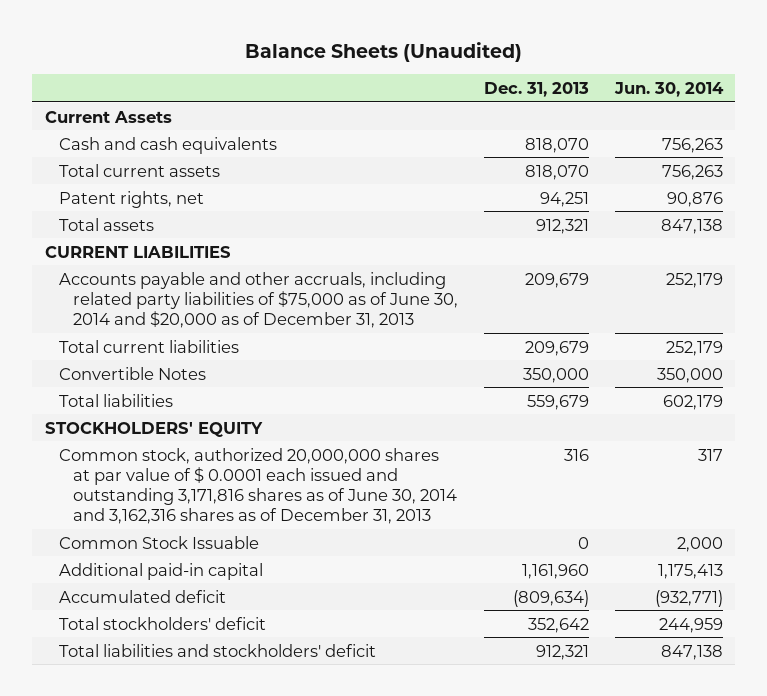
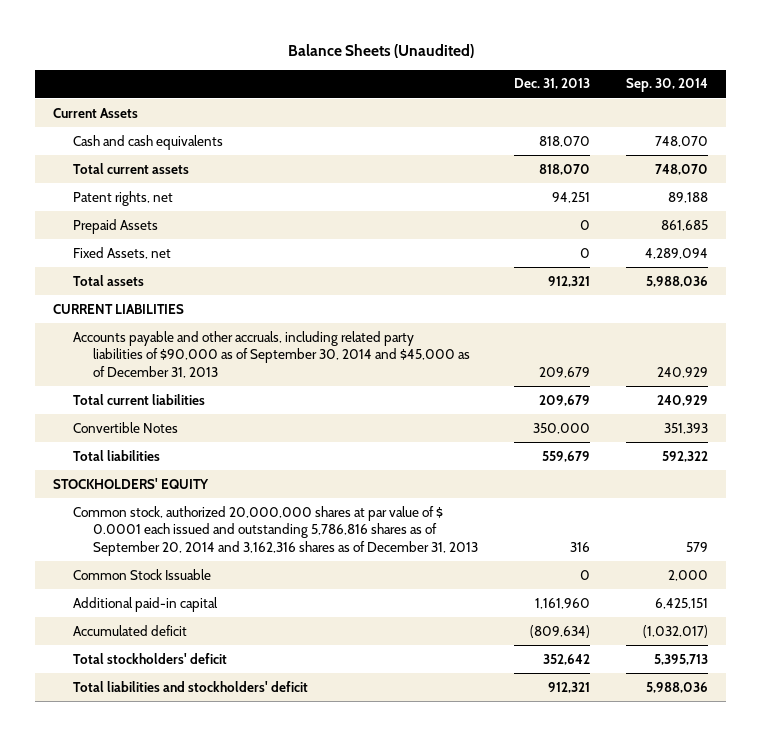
[613,81,724,97] Jun. 30, 2014 -> none
none -> [626,78,709,93] Sep. 30, 2014
none -> [72,218,158,234] Prepaid Assets
none -> [72,246,171,259] Fixed Assets, net
[58,271,459,328] Accounts payable and other accruals, including related party liabilities of $75,000 as of June 30, 2014 and $20,000 as of December 31, 2013 -> [72,330,470,378] Accounts payable and other accruals, including related party liabilities of $90,000 as of September 30, 2014 and $45,000 as of December 31, 2013
[58,447,458,524] Common stock, authorized 20,000,000 shares at par value of $ 0.0001 each issued and outstanding 3,171,816 shares as of June 30, 2014 and 3,162,316 shares as of December 31, 2013 -> [72,505,478,556] Common stock, authorized 20,000,000 shares at par value of $ 0.0001 each issued and outstanding 5,786,816 shares as of September 20, 2014 and 3,162,316 shares as of December 31, 2013

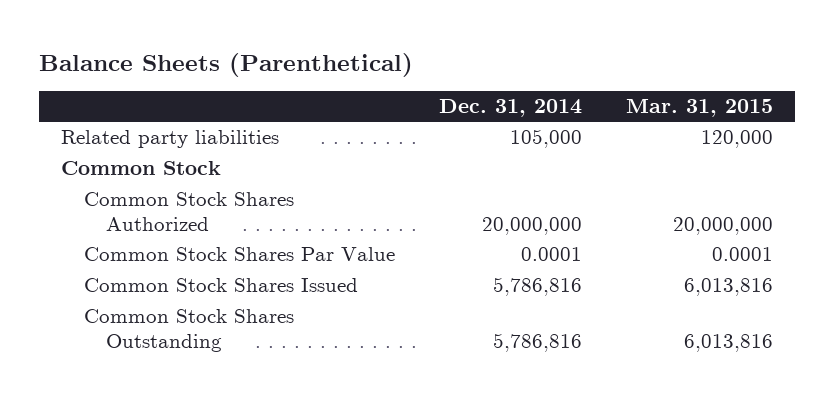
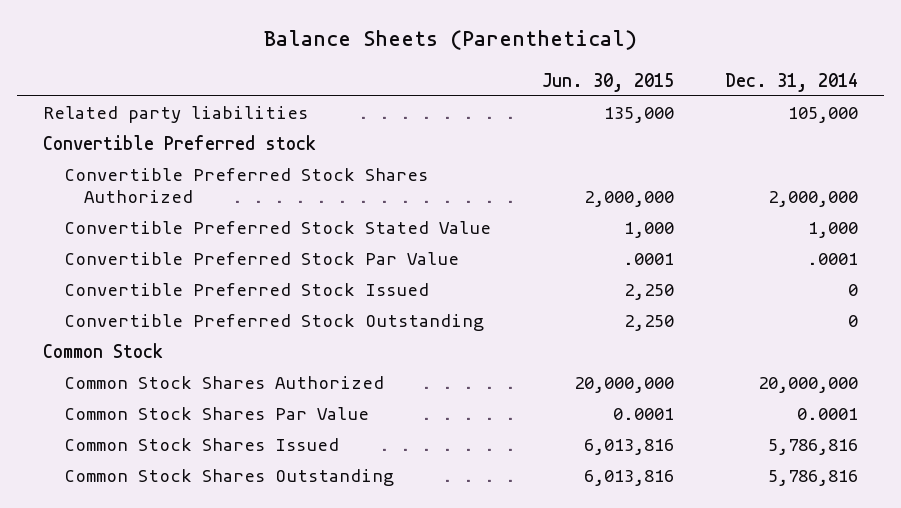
[625,99,773,118] Mar. 31, 2015 -> none
none -> [542,72,675,92] Jun. 30, 2015
none -> [43,134,317,150] Convertible Preferred stock
none -> [63,167,428,203] Convertible Preferred Stock Shares Authorized
none -> [63,220,491,234] Convertible Preferred Stock Stated Value
none -> [63,251,459,265] Convertible Preferred Stock Par Value
none -> [63,282,429,296] Convertible Preferred Stock Issued
none -> [63,313,484,331] Convertible Preferred Stock Outstanding

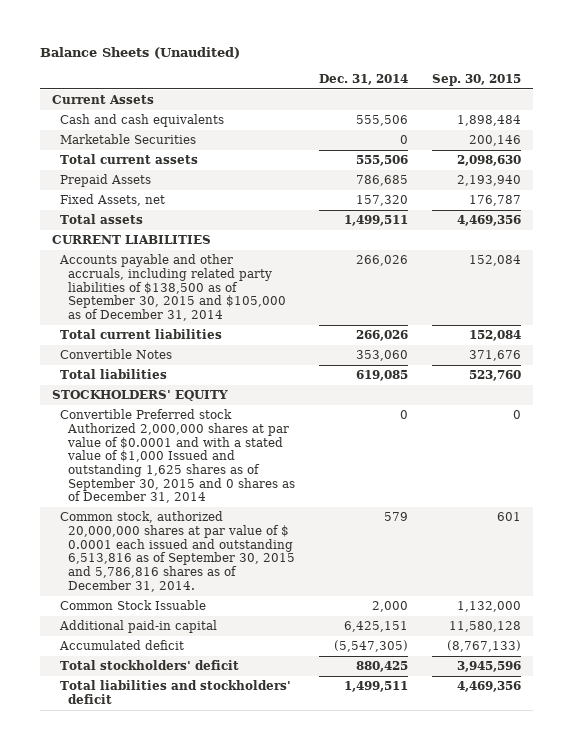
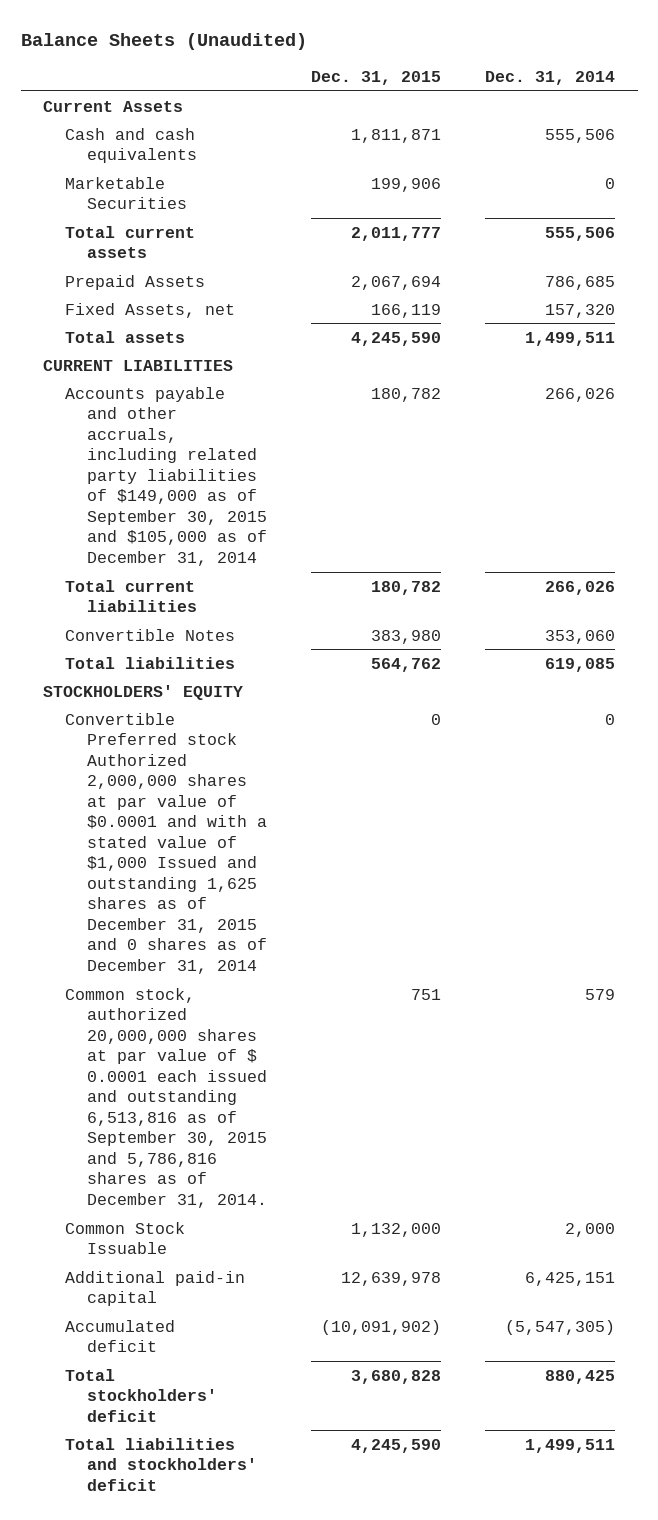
[431,73,521,86] Sep. 30, 2015 -> none
none -> [311,70,442,85] Dec. 31, 2015
[58,254,286,321] Accounts payable and other accruals, including related party liabilities of $138,500 as of September 30, 2015 and $105,000 as of December 31, 2014 -> [65,386,268,566] Accounts payable and other accruals, including related party liabilities of $149,000 as of September 30, 2015 and $105,000 as of December 31, 2014
[59,409,295,504] Convertible Preferred stock Authorized 2,000,000 shares at par value of $0.0001 and with a stated value of $1,000 Issued and outstanding 1,625 shares as of September 30, 2015 and 0 shares as of December 31, 2014 -> [65,712,268,974] Convertible Preferred stock Authorized 2,000,000 shares at par value of $0.0001 and with a stated value of $1,000 Issued and outstanding 1,625 shares as of December 31, 2015 and 0 shares as of December 31, 2014

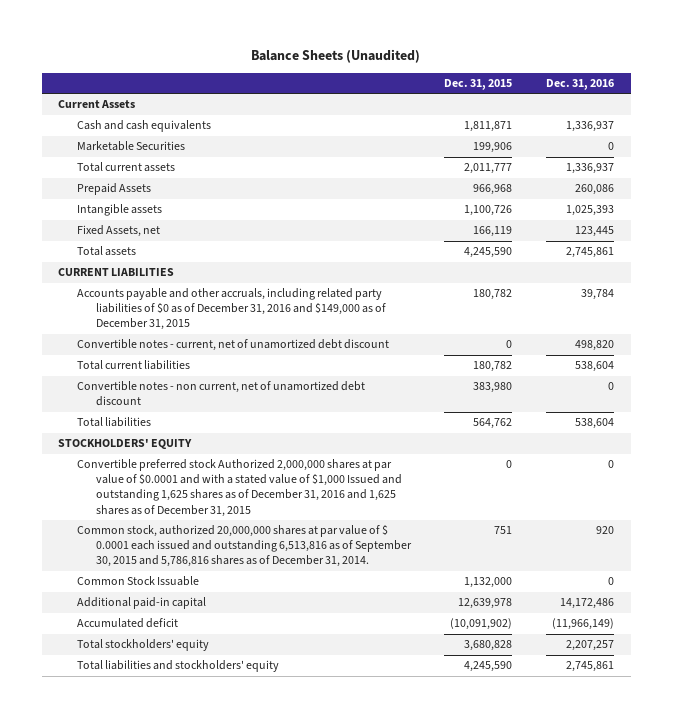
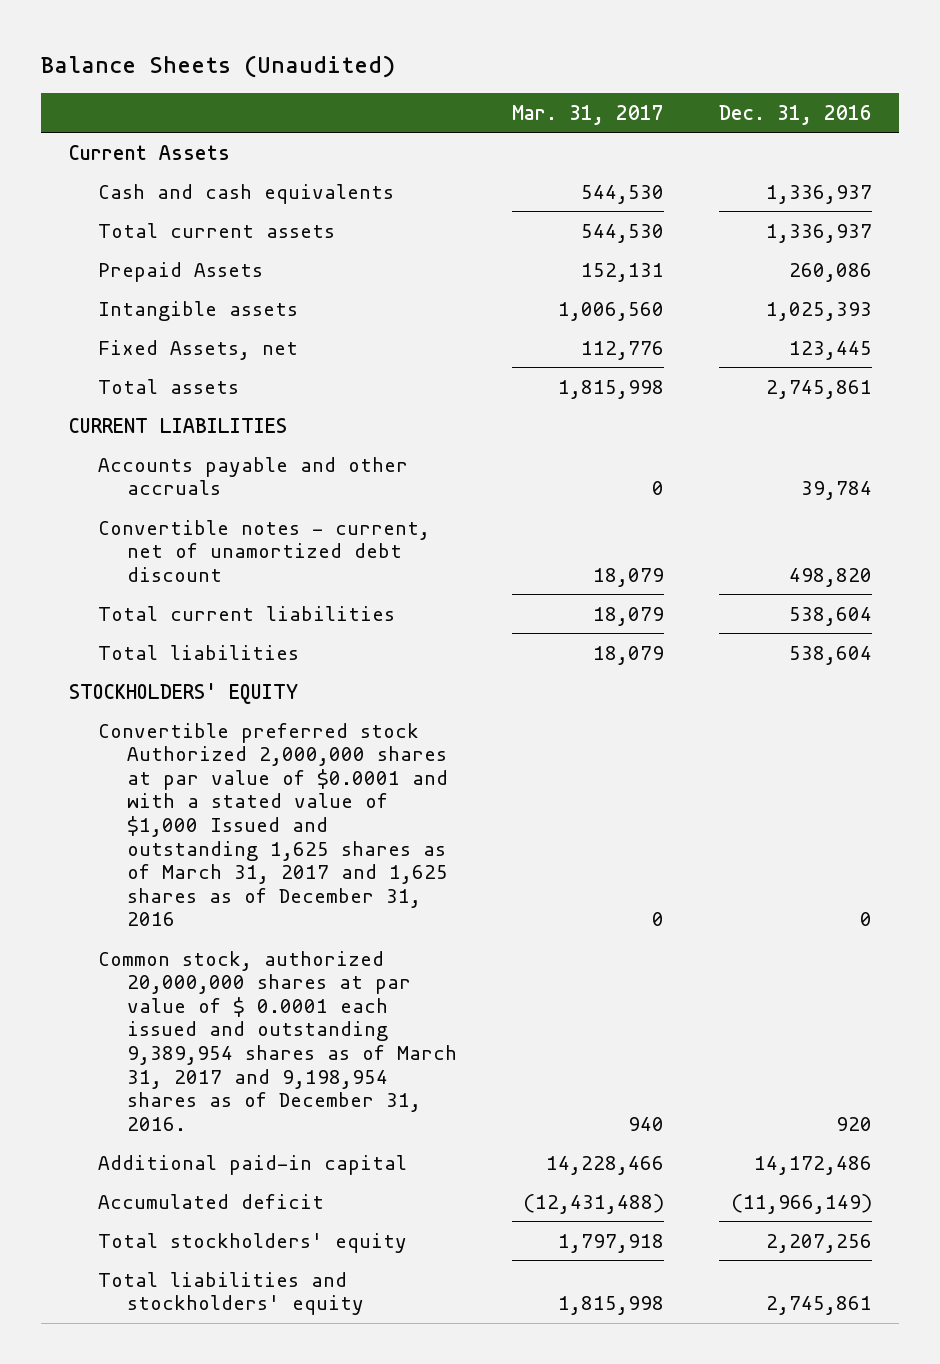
[444,78,513,90] Dec. 31, 2015 -> none
none -> [511,104,664,125] Mar. 31, 2017
[77,141,186,152] Marketable Securities -> none
[77,288,386,331] Accounts payable and other accruals, including related party liabilities of $0 as of December 31, 2016 and $149,000 as of December 31, 2015 -> [97,456,408,496] Accounts payable and other accruals
[77,381,366,407] Convertible notes - non current, net of unamortized debt discount -> none
[77,576,200,587] Common Stock Issuable -> none
[77,459,402,517] Convertible preferred stock Authorized 2,000,000 shares at par value of $0.0001 and with a stated value of $1,000 Issued and outstanding 1,625 shares as of December 31, 2016 and 1,625 shares as of December 31, 2015 -> [97,722,448,927] Convertible preferred stock Authorized 2,000,000 shares at par value of $0.0001 and with a stated value of $1,000 Issued and outstanding 1,625 shares as of March 31, 2017 and 1,625 shares as of December 31, 2016
[77,525,412,568] Common stock, authorized 20,000,000 shares at par value of $ 0.0001 each issued and outstanding 6,513,816 as of September 30, 2015 and 5,786,816 shares as of December 31, 2014. -> [97,950,457,1131] Common stock, authorized 20,000,000 shares at par value of $ 0.0001 each issued and outstanding 9,389,954 shares as of March 31, 2017 and 9,198,954 shares as of December 31, 2016.
[566,640,615,652] 2,207,257 -> [765,1233,872,1253] 2,207,256

